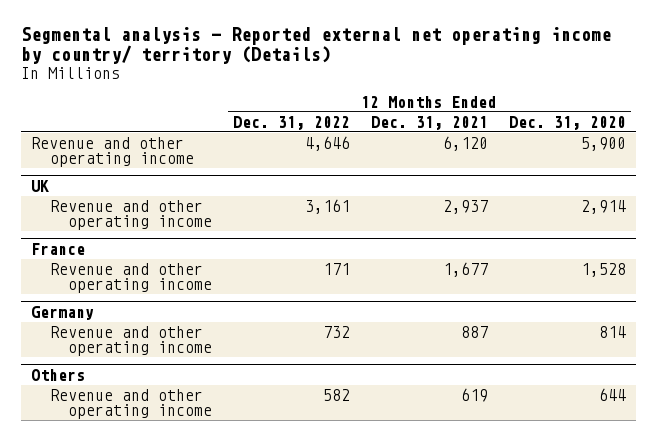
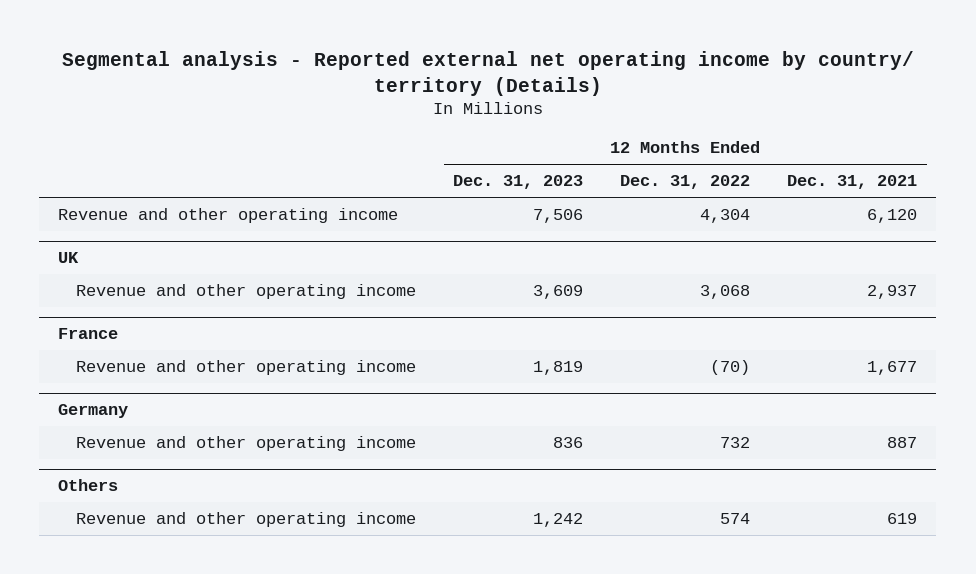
[508,115,626,130] Dec. 31, 2020 -> none
none -> [453,175,584,190] Dec. 31, 2023
[304,135,350,151] 4,646 -> [700,209,751,224] 4,304
[304,198,350,214] 3,161 -> [700,285,751,300] 3,068
[322,262,350,275] 171 -> [710,360,751,376] (70)
[322,388,350,401] 582 -> [720,513,751,525] 574

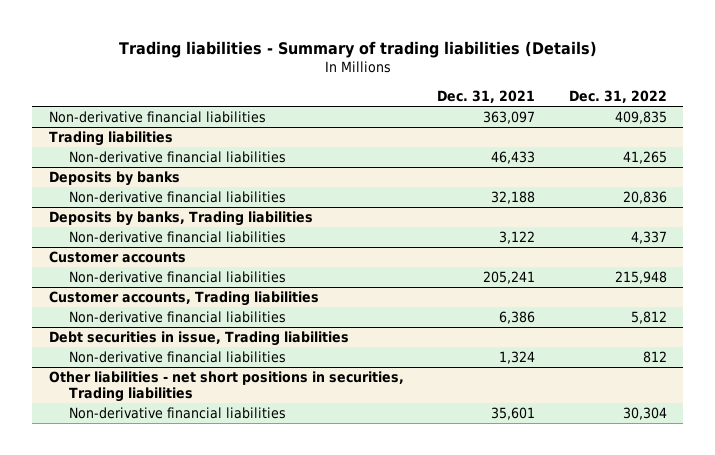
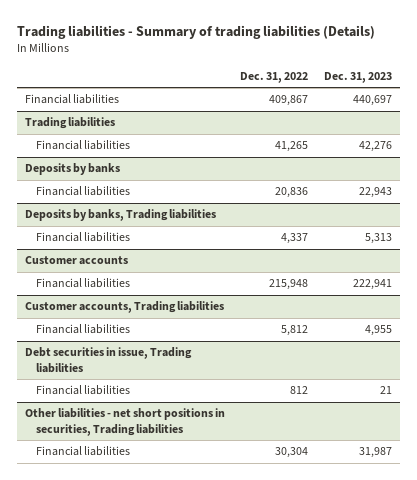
[437,90,536,104] Dec. 31, 2021 -> none
none -> [323,71,392,83] Dec. 31, 2023
[48,111,266,124] Non-derivative financial liabilities -> [24,94,119,105] Financial liabilities
[614,111,667,125] 409,835 -> [269,95,309,107] 409,867
[69,151,287,164] Non-derivative financial liabilities -> [36,140,131,151] Financial liabilities
[69,191,287,204] Non-derivative financial liabilities -> [36,186,131,197] Financial liabilities
[69,231,287,244] Non-derivative financial liabilities -> [36,232,131,243] Financial liabilities
[69,271,287,284] Non-derivative financial liabilities -> [36,278,131,289] Financial liabilities
[69,311,287,324] Non-derivative financial liabilities -> [36,324,131,335] Financial liabilities
[69,351,287,364] Non-derivative financial liabilities -> [36,385,131,396] Financial liabilities
[69,407,287,420] Non-derivative financial liabilities -> [36,446,131,457] Financial liabilities

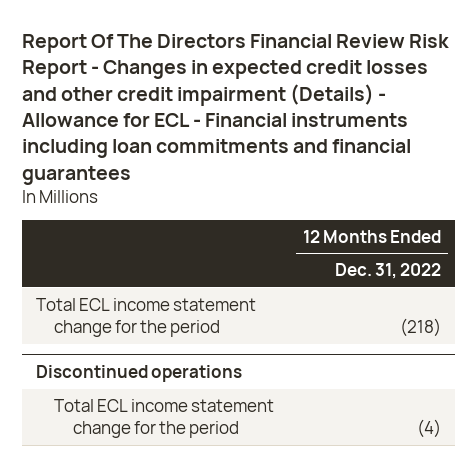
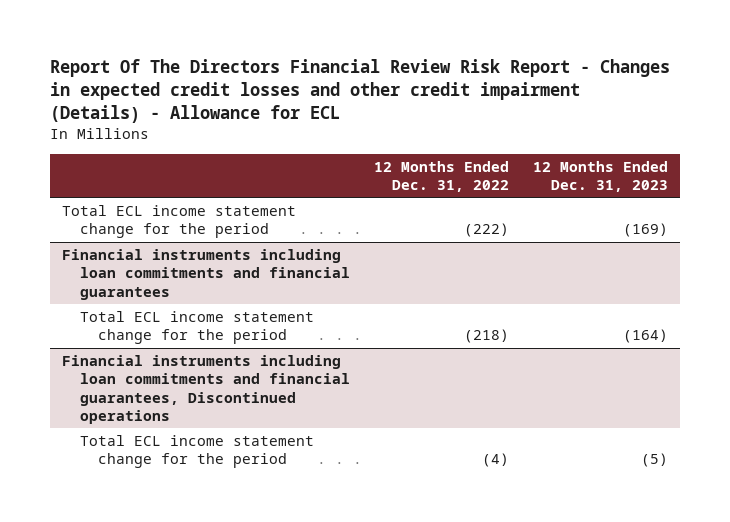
[21,34,449,185] Report Of The Directors Financial Review Risk Report - Changes in expected credit losses and other credit impairment (Details) - Allowance for ECL - Financial instruments including loan commitments and financial guarantees -> [50,59,671,123] Report Of The Directors Financial Review Risk Report - Changes in expected credit losses and other credit impairment (Details) - Allowance for ECL
none -> [532,160,668,192] 12 Months Ended Dec. 31, 2023
none -> [62,205,297,239] Total ECL income statement change for the period
none -> [62,249,350,300] Financial instruments including loan commitments and financial guarantees
[35,364,242,382] Discontinued operations -> none
none -> [62,355,350,424] Financial instruments including loan commitments and financial guarantees, Discontinued operations

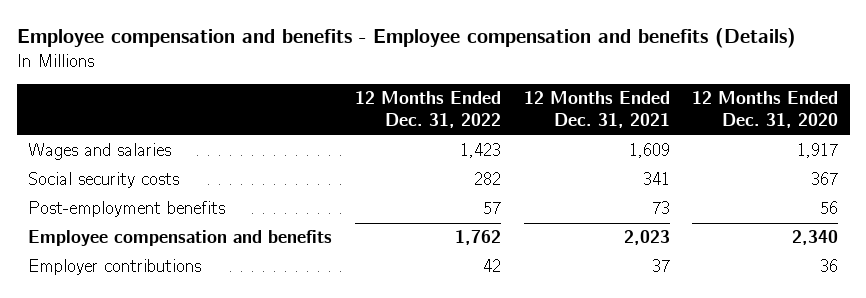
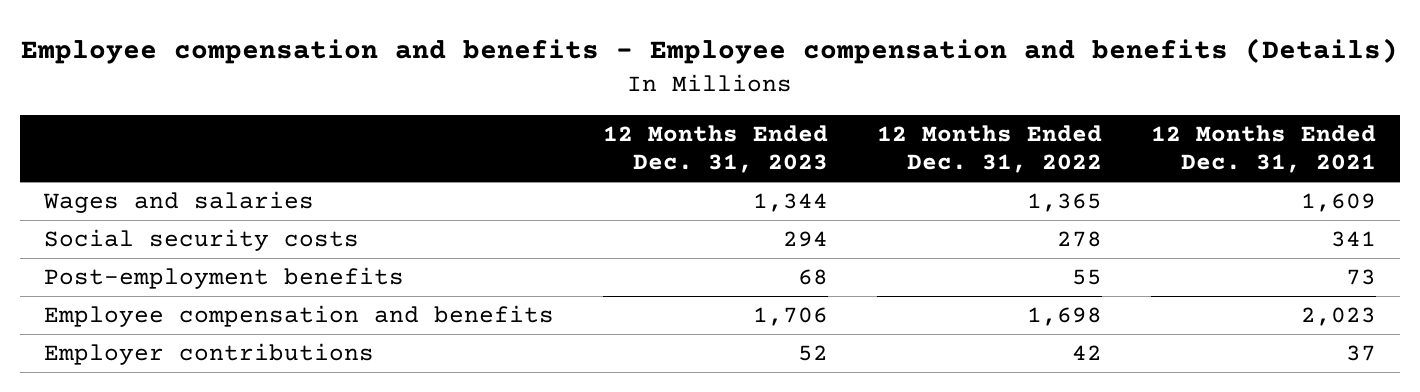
[692,91,839,129] 12 Months Ended Dec. 31, 2020 -> none
none -> [603,125,829,174] 12 Months Ended Dec. 31, 2023
[459,143,501,159] 1,423 -> [1027,192,1103,212] 1,365
[473,172,501,186] 282 -> [1057,230,1103,247] 278
[482,202,501,215] 57 -> [1072,268,1103,285] 55
[454,230,501,246] 1,762 -> [1027,306,1103,326] 1,698

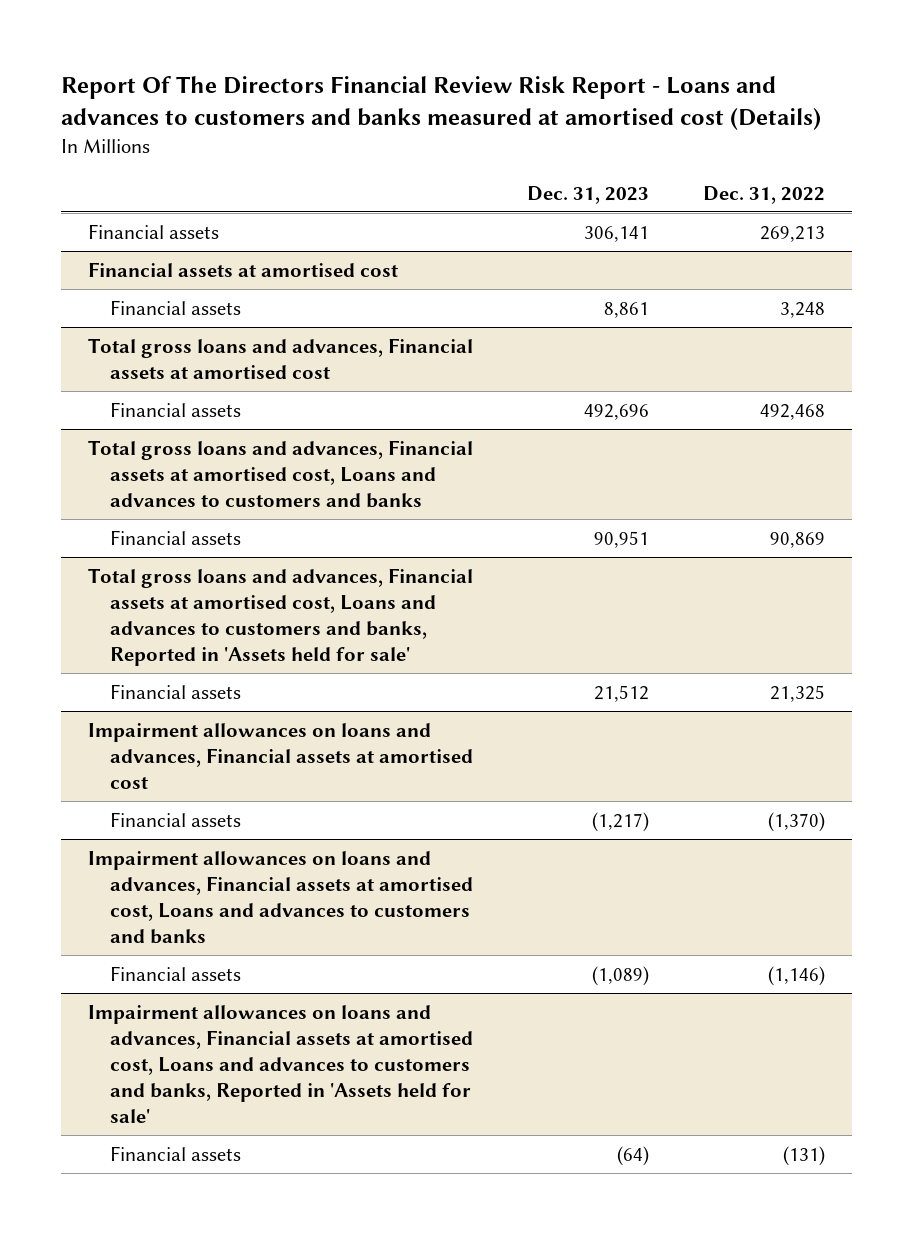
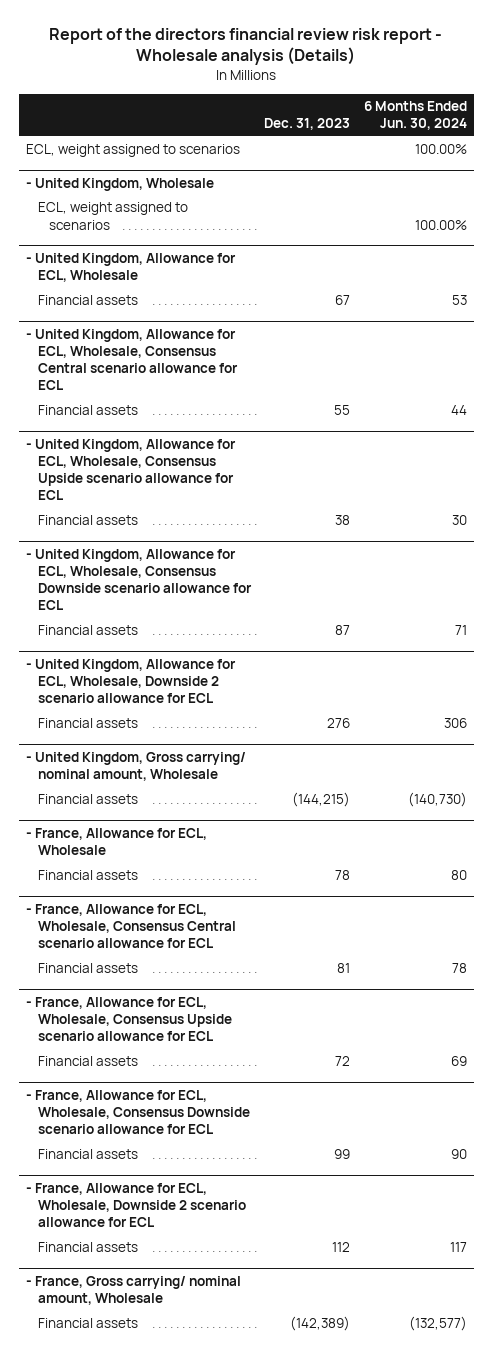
[60,76,821,131] Report Of The Directors Financial Review Risk Report - Loans and advances to customers and banks measured at amortised cost (Details) -> [49,28,443,66] Report of the directors financial review risk report - Wholesale analysis (Details)
[702,185,825,204] Dec. 31, 2022 -> none
none -> [364,101,468,131] 6 Months Ended Jun. 30, 2024
[87,261,398,277] Financial assets at amortised cost -> none
[87,337,473,379] Total gross loans and advances, Financial assets at amortised cost -> none
[87,439,473,508] Total gross loans and advances, Financial assets at amortised cost, Loans and advances to customers and banks -> none
[87,567,473,666] Total gross loans and advances, Financial assets at amortised cost, Loans and advances to customers and banks, Reported in 'Assets held for sale' -> none
[87,722,473,789] Impairment allowances on loans and advances, Financial assets at amortised cost -> none
[87,850,473,944] Impairment allowances on loans and advances, Financial assets at amortised cost, Loans and advances to customers and banks -> none
[87,1004,473,1123] Impairment allowances on loans and advances, Financial assets at amortised cost, Loans and advances to customers and banks, Reported in 'Assets held for sale' -> none
none -> [25,144,240,158] ECL, weight assigned to scenarios
none -> [25,178,214,192] - United Kingdom, Wholesale
none -> [37,202,188,230] ECL, weight assigned to scenarios
none -> [25,253,236,283] - United Kingdom, Allowance for ECL, Wholesale
[583,225,649,242] 306,141 -> [335,295,351,306] 67
none -> [25,329,238,391] - United Kingdom, Allowance for ECL, Wholesale, Consensus Central scenario allowance for ECL
[603,301,649,318] 8,861 -> [334,405,351,416] 55
none -> [25,439,236,501] - United Kingdom, Allowance for ECL, Wholesale, Consensus Upside scenario allowance for ECL
[583,403,649,420] 492,696 -> [335,515,351,526] 38
none -> [25,549,252,611] - United Kingdom, Allowance for ECL, Wholesale, Consensus Downside scenario allowance for ECL
[593,530,649,548] 90,951 -> [335,625,351,636] 87
none -> [25,659,236,704] - United Kingdom, Allowance for ECL, Wholesale, Downside 2 scenario allowance for ECL
[593,684,649,702] 21,512 -> [327,718,351,729] 276
none -> [25,752,246,782] - United Kingdom, Gross carrying/ nominal amount, Wholesale
[591,811,649,832] (1,217) -> [292,792,351,808] (144,215)
none -> [25,828,207,856] - France, Allowance for ECL, Wholesale
[591,965,649,986] (1,089) -> [335,870,351,881] 78
none -> [25,904,236,949] - France, Allowance for ECL, Wholesale, Consensus Central scenario allowance for ECL
[616,1145,649,1166] (64) -> [337,963,351,974] 81
none -> [25,997,232,1042] - France, Allowance for ECL, Wholesale, Consensus Upside scenario allowance for ECL
none -> [37,1056,138,1067] Financial assets
none -> [25,1090,250,1135] - France, Allowance for ECL, Wholesale, Consensus Downside scenario allowance for ECL
none -> [37,1149,138,1160] Financial assets
none -> [25,1183,246,1228] - France, Allowance for ECL, Wholesale, Downside 2 scenario allowance for ECL
none -> [37,1242,138,1253] Financial assets
none -> [25,1276,241,1306] - France, Gross carrying/ nominal amount, Wholesale
none -> [37,1318,138,1329] Financial assets

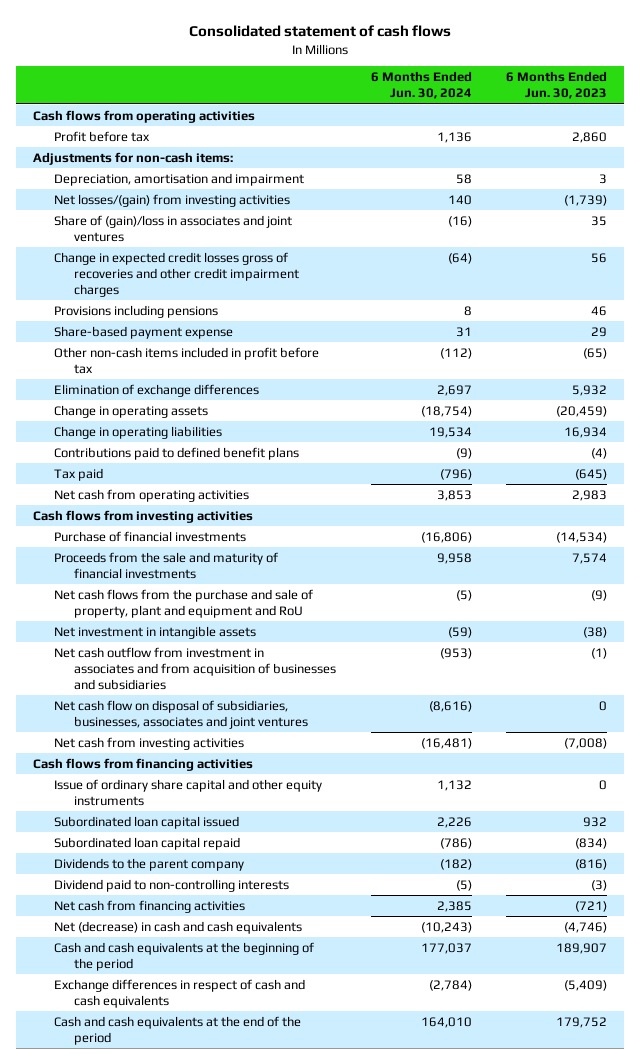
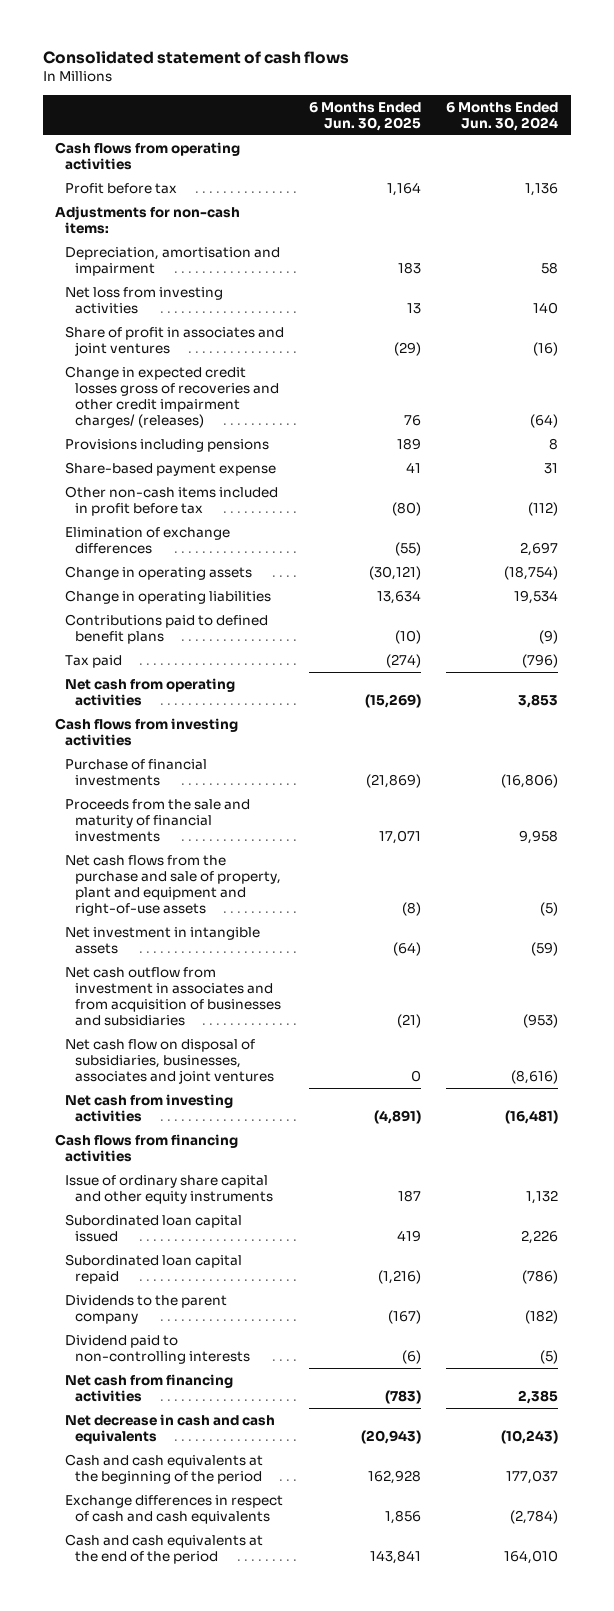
[505,71,607,100] 6 Months Ended Jun. 30, 2023 -> none
none -> [309,101,422,131] 6 Months Ended Jun. 30, 2025
[53,193,290,207] Net losses/(gain) from investing activities -> [65,286,224,314] Net loss from investing activities
[53,214,292,242] Share of (gain)/loss in associates and joint ventures -> [65,325,285,356] Share of profit in associates and joint ventures
[53,251,300,297] Change in expected credit losses gross of recoveries and other credit impairment charges -> [65,365,280,428] Change in expected credit losses gross of recoveries and other credit impairment charges/ (releases)
[53,588,313,618] Net cash flows from the purchase and sale of property, plant and equipment and RoU -> [65,854,282,916] Net cash flows from the purchase and sale of property, plant and equipment and right-of-use assets
[53,920,302,934] Net (decrease) in cash and cash equivalents -> [65,1413,276,1444] Net decrease in cash and cash equivalents

